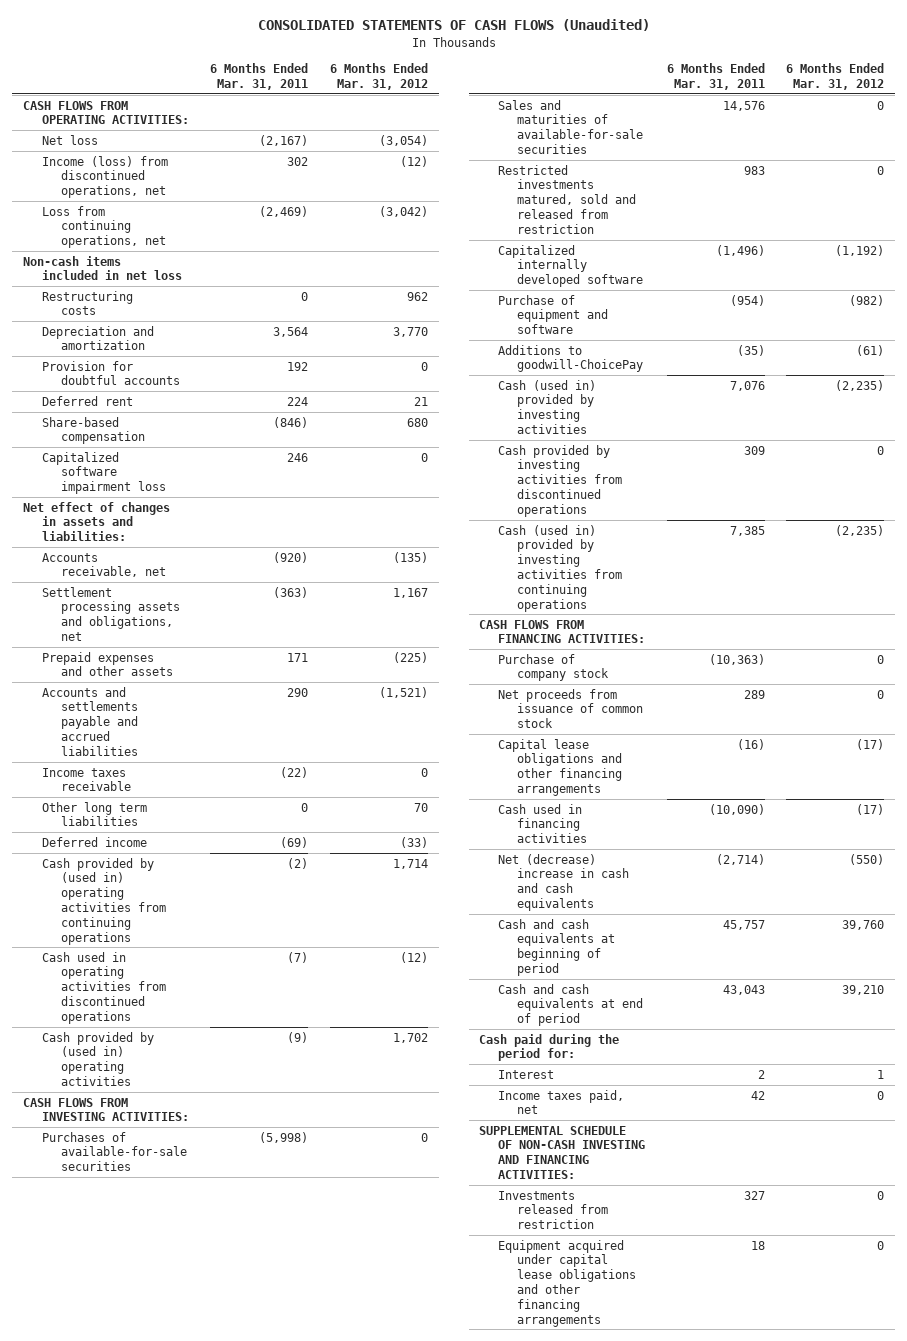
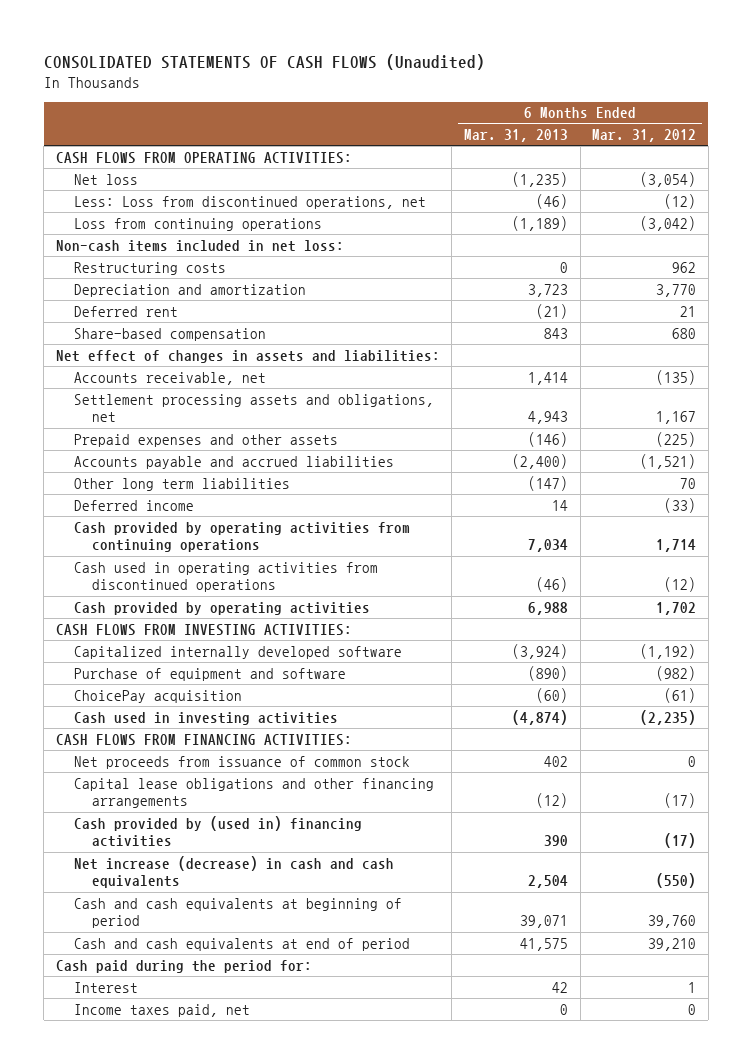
[210,63,309,91] 6 Months Ended Mar. 31, 2011 -> none
none -> [464,129,569,143] Mar. 31, 2013
[41,155,168,199] Income (loss) from discontinued operations, net -> [74,195,427,209] Less: Loss from discontinued operations, net
[41,205,166,249] Loss from continuing operations, net -> [74,217,323,231] Loss from continuing operations
[22,255,182,281] Non-cash items included in net loss -> [55,239,344,252] Non-cash items included in net loss:
[41,360,180,386] Provision for doubtful accounts -> none
[41,451,166,495] Capitalized software impairment loss -> none
[41,767,131,792] Income taxes receivable -> none
[41,686,138,756] Accounts and settlements payable and accrued liabilities -> [74,455,395,469] Accounts payable and accrued liabilities
[41,857,166,945] Cash provided by (used in) operating activities from continuing operations -> [74,521,411,553] Cash provided by operating activities from continuing operations
[41,1031,154,1086] Cash provided by (used in) operating activities -> [74,601,371,615] Cash provided by operating activities
[41,1131,187,1172] Purchases of available-for-sale securities -> none
[498,99,644,154] Sales and maturities of available-for-sale securities -> none
[498,164,637,234] Restricted investments matured, sold and released from restriction -> none
[498,344,644,373] Additions to goodwill-ChoicePay -> none
[498,444,623,517] Cash provided by investing activities from discontinued operations -> none
[498,524,623,612] Cash (used in) provided by investing activities from continuing operations -> none
none -> [74,689,243,703] ChoicePay acquisition
[498,379,597,434] Cash (used in) provided by investing activities -> [74,711,339,725] Cash used in investing activities
[498,653,610,682] Purchase of company stock -> none
[498,803,588,844] Cash used in financing activities -> [74,815,363,848] Cash provided by (used in) financing activities
[498,853,630,911] Net (decrease) increase in cash and cash equivalents -> [74,855,395,889] Net increase (decrease) in cash and cash equivalents
[479,1125,646,1179] SUPPLEMENTAL SCHEDULE OF NON-CASH INVESTING AND FINANCING ACTIVITIES: -> none
[498,1190,609,1230] Investments released from restriction -> none
[498,1239,637,1327] Equipment acquired under capital lease obligations and other financing arrangements -> none

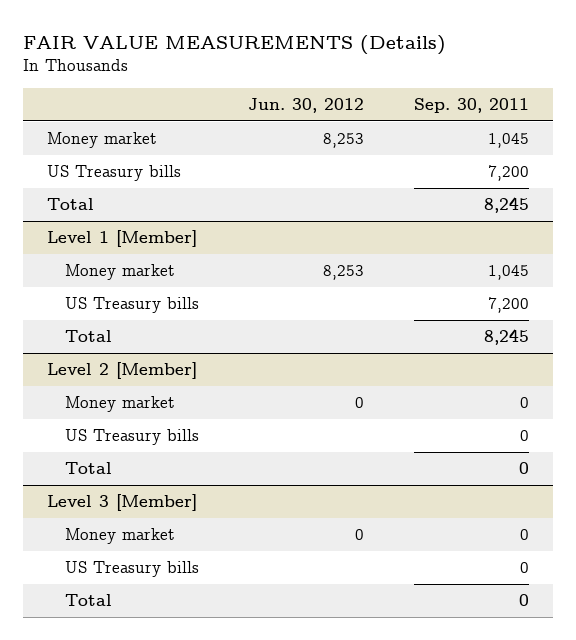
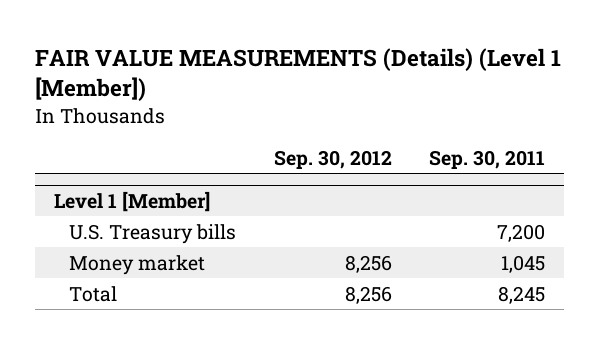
[22,34,446,55] FAIR VALUE MEASUREMENTS (Details) -> [35,47,562,102] FAIR VALUE MEASUREMENTS (Details) (Level 1 [Member])
[248,97,365,113] Jun. 30, 2012 -> none
none -> [273,149,392,169] Sep. 30, 2012
[47,132,158,149] Money market -> none
[47,165,182,182] US Treasury bills -> none
[47,198,95,211] Total -> none
none -> [69,223,237,244] U.S. Treasury bills
[65,297,200,314] US Treasury bills -> none
[47,362,198,380] Level 2 [Member] -> none
[65,396,176,413] Money market -> none
[65,429,200,446] US Treasury bills -> none
[65,462,113,475] Total -> none
[47,494,198,512] Level 3 [Member] -> none
[65,528,176,545] Money market -> none
[65,561,200,578] US Treasury bills -> none
[65,594,113,607] Total -> none

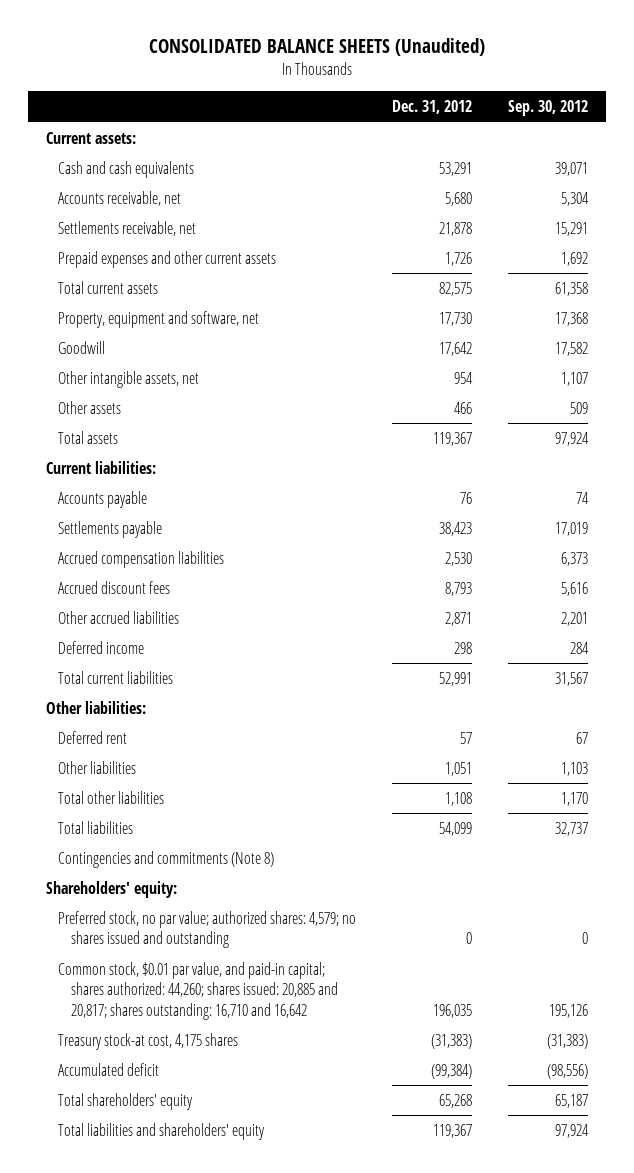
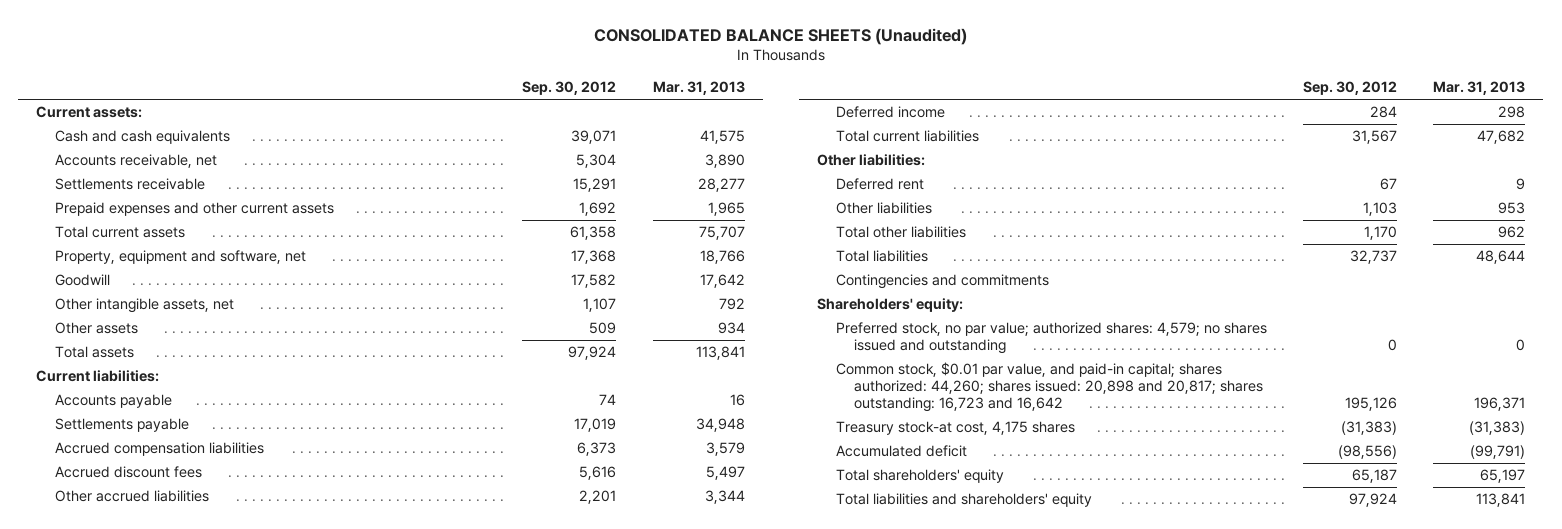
[392,100,473,115] Dec. 31, 2012 -> none
none -> [652,81,745,96] Mar. 31, 2013
[58,220,197,236] Settlements receivable, net -> [55,178,206,191] Settlements receivable
[58,850,275,868] Contingencies and commitments (Note 8) -> [835,274,1049,290] Contingencies and commitments
[58,961,338,1020] Common stock, $0.01 par value, and paid-in capital; shares authorized: 44,260; shares issued: 20,885 and 20,817; shares outstanding: 16,710 and 16,642 -> [835,362,1264,412] Common stock, $0.01 par value, and paid-in capital; shares authorized: 44,260; shares issued: 20,898 and 20,817; shares outstanding: 16,723 and 16,642

